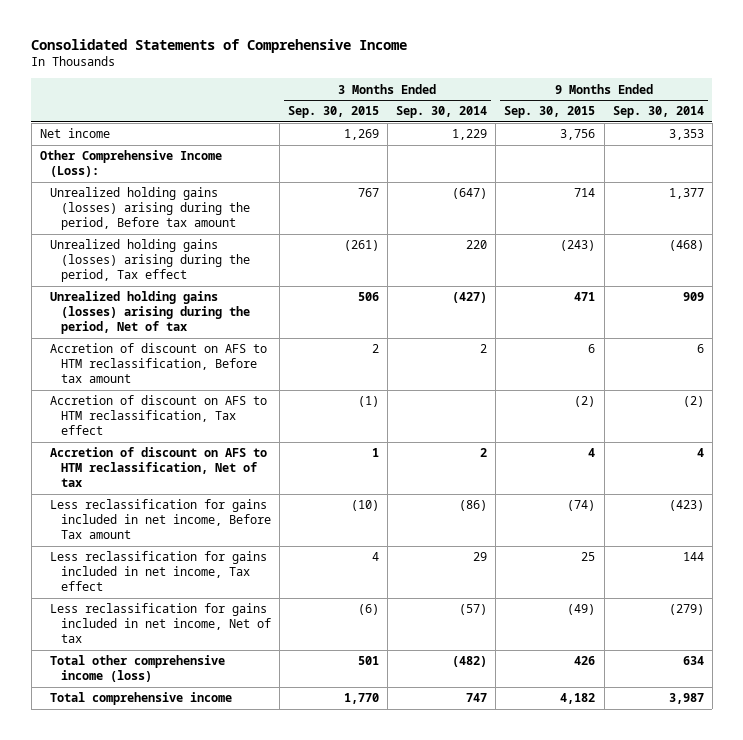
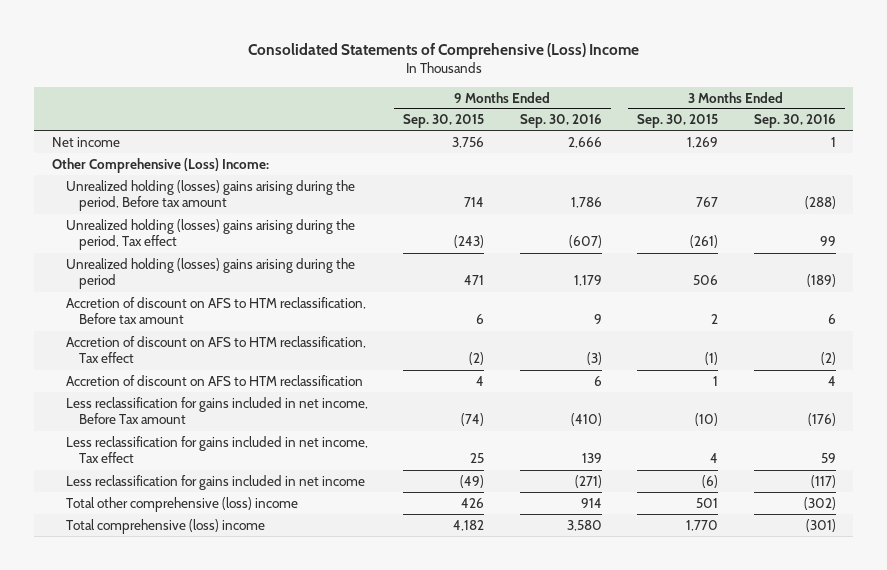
[31,38,408,53] Consolidated Statements of Comprehensive Income -> [247,43,639,60] Consolidated Statements of Comprehensive (Loss) Income
[396,106,488,119] Sep. 30, 2014 -> none
[612,106,704,119] Sep. 30, 2014 -> none
none -> [519,114,602,129] Sep. 30, 2016
none -> [753,114,836,129] Sep. 30, 2016
[39,150,222,178] Other Comprehensive Income (Loss): -> [51,157,269,173] Other Comprehensive (Loss) Income:
[50,187,250,231] Unrealized holding gains (losses) arising during the period, Before tax amount -> [65,179,355,212] Unrealized holding (losses) gains arising during the period, Before tax amount
[50,239,250,283] Unrealized holding gains (losses) arising during the period, Tax effect -> [65,218,355,251] Unrealized holding (losses) gains arising during the period, Tax effect
[50,291,250,335] Unrealized holding gains (losses) arising during the period, Net of tax -> [65,257,355,290] Unrealized holding (losses) gains arising during the period
[50,447,268,488] Accretion of discount on AFS to HTM reclassification, Net of tax -> [65,374,363,386] Accretion of discount on AFS to HTM reclassification
[50,603,271,644] Less reclassification for gains included in net income, Net of tax -> [65,474,365,490] Less reclassification for gains included in net income
[50,655,226,683] Total other comprehensive income (loss) -> [65,496,298,512] Total other comprehensive (loss) income
[50,692,233,706] Total comprehensive income -> [65,518,265,534] Total comprehensive (loss) income

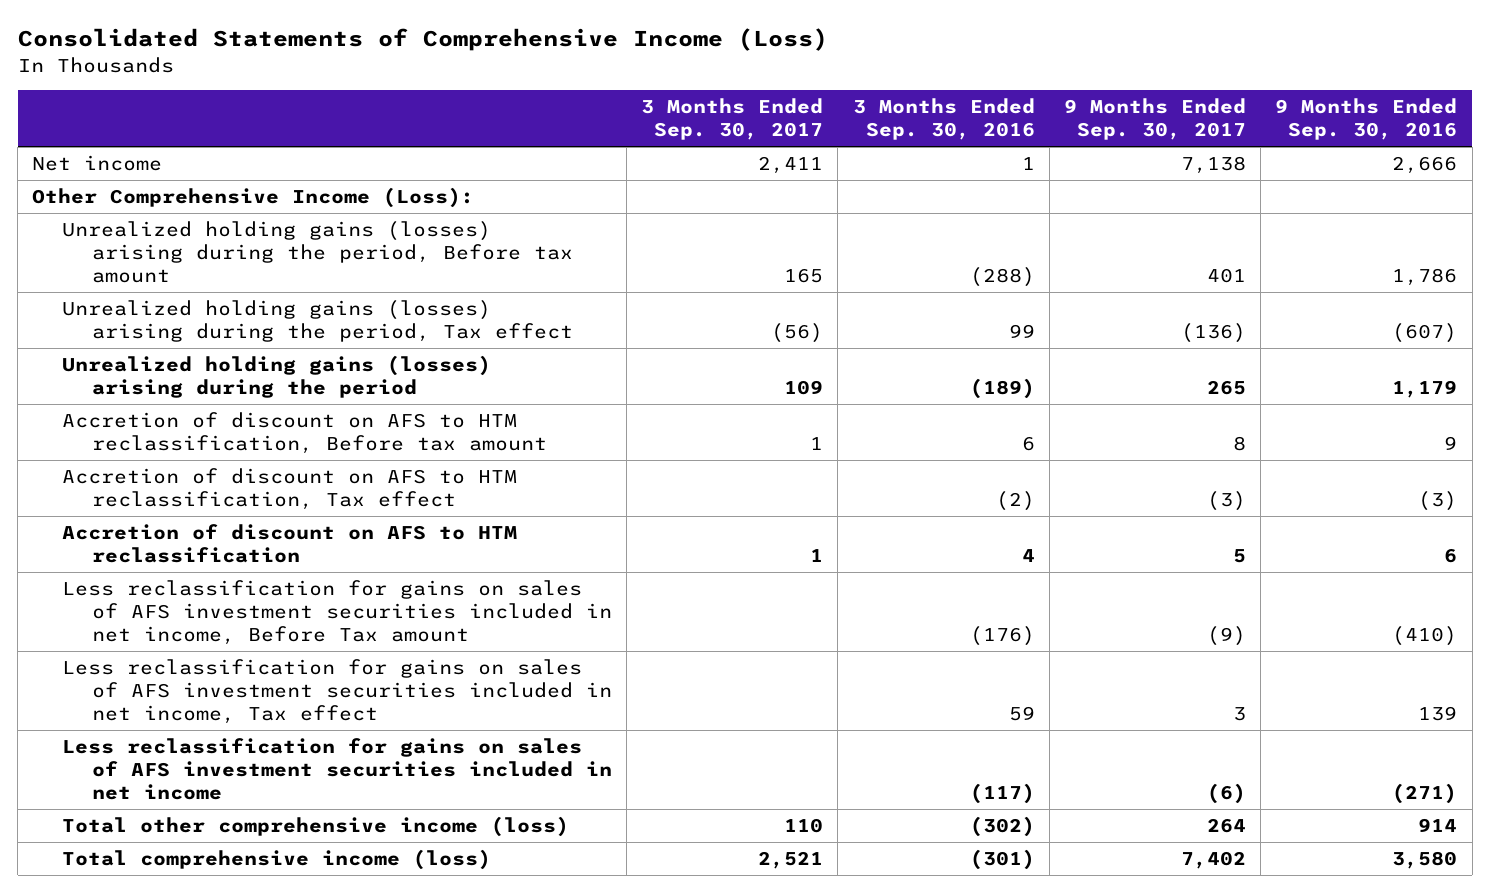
[247,43,639,60] Consolidated Statements of Comprehensive (Loss) Income -> [17,28,828,52] Consolidated Statements of Comprehensive Income (Loss)
[403,114,485,129] Sep. 30, 2015 -> none
[637,114,719,129] Sep. 30, 2015 -> none
none -> [641,98,824,141] 3 Months Ended Sep. 30, 2017
none -> [1064,98,1247,141] 9 Months Ended Sep. 30, 2017
[51,157,269,173] Other Comprehensive (Loss) Income: -> [32,187,475,209] Other Comprehensive Income (Loss):
[65,179,355,212] Unrealized holding (losses) gains arising during the period, Before tax amount -> [62,221,573,284] Unrealized holding gains (losses) arising during the period, Before tax amount
[65,218,355,251] Unrealized holding (losses) gains arising during the period, Tax effect -> [62,300,573,343] Unrealized holding gains (losses) arising during the period, Tax effect
[65,257,355,290] Unrealized holding (losses) gains arising during the period -> [62,355,492,399] Unrealized holding gains (losses) arising during the period
[65,396,368,425] Less reclassification for gains included in net income, Before Tax amount -> [62,580,612,646] Less reclassification for gains on sales of AFS investment securities included in net income, Before Tax amount
[65,435,368,464] Less reclassification for gains included in net income, Tax effect -> [62,659,612,725] Less reclassification for gains on sales of AFS investment securities included in net income, Tax effect
[65,474,365,490] Less reclassification for gains included in net income -> [62,738,612,801] Less reclassification for gains on sales of AFS investment securities included in net income
[65,496,298,512] Total other comprehensive (loss) income -> [62,816,570,838] Total other comprehensive income (loss)
[65,518,265,534] Total comprehensive (loss) income -> [62,849,492,871] Total comprehensive income (loss)

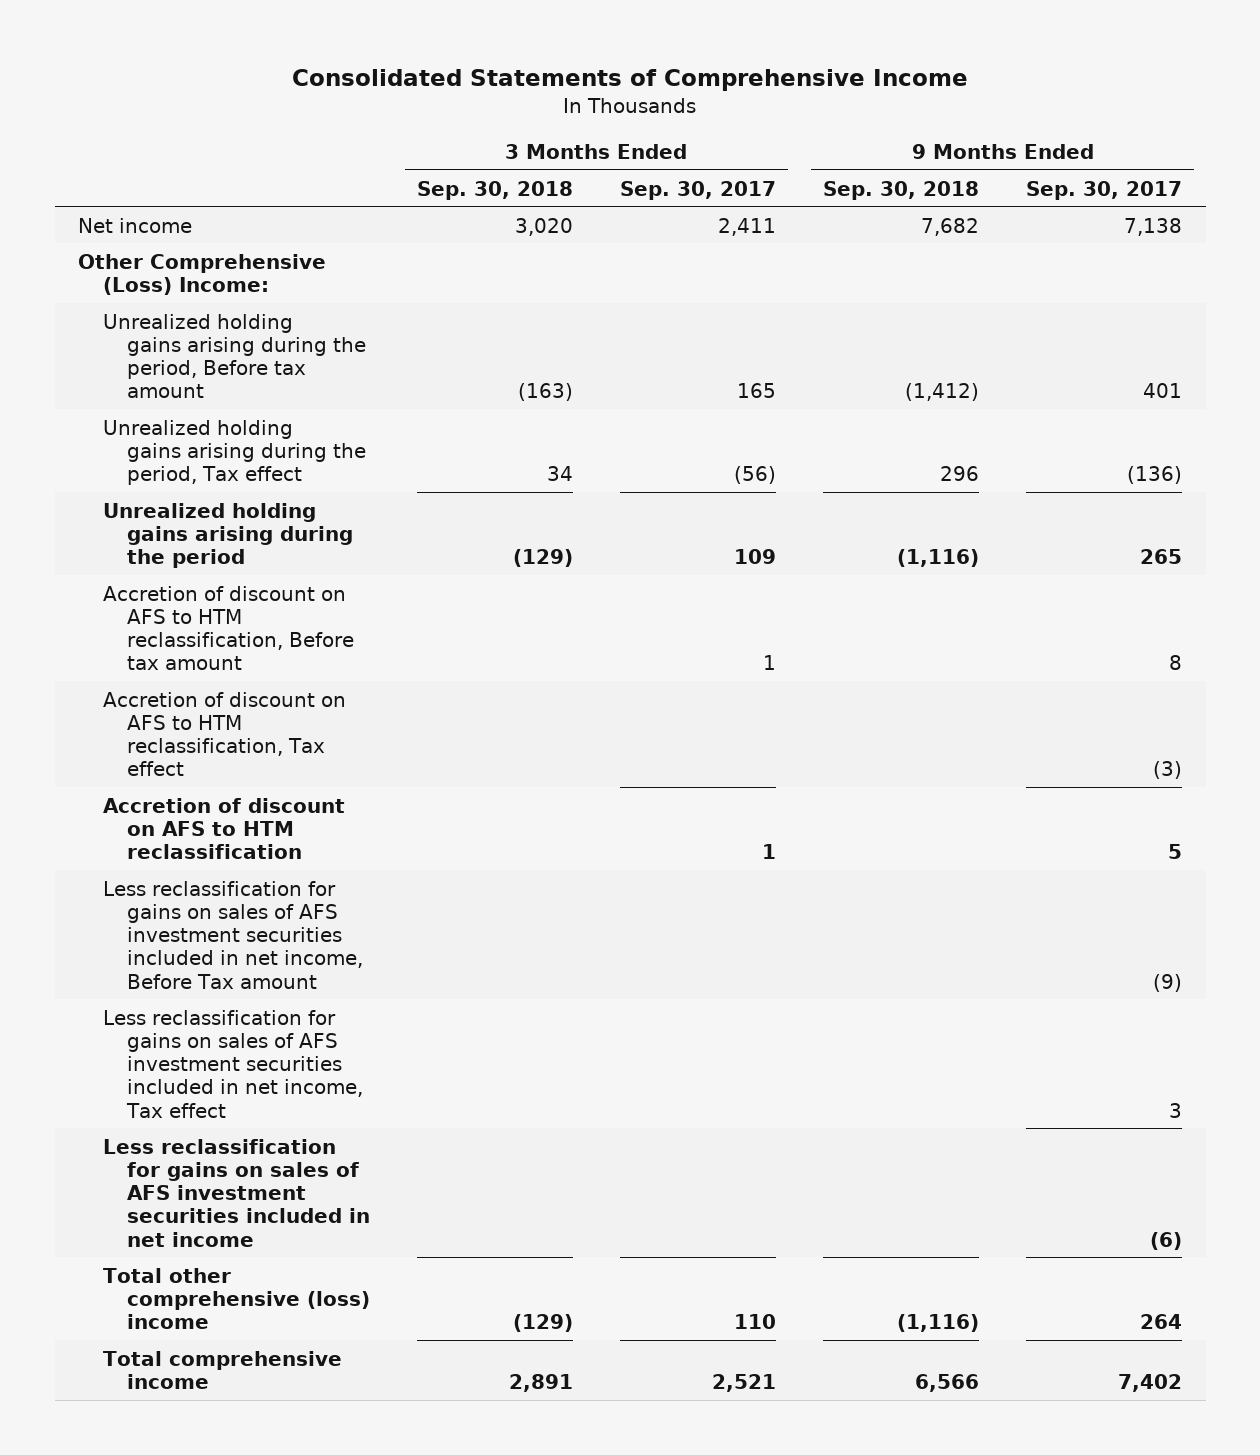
[17,28,828,52] Consolidated Statements of Comprehensive Income (Loss) -> [292,69,969,92] Consolidated Statements of Comprehensive Income
[852,98,1035,141] 3 Months Ended Sep. 30, 2016 -> none
[1275,98,1458,141] 9 Months Ended Sep. 30, 2016 -> none
none -> [416,180,573,200] Sep. 30, 2018
none -> [823,180,980,200] Sep. 30, 2018
[32,187,475,209] Other Comprehensive Income (Loss): -> [78,253,327,295] Other Comprehensive (Loss) Income:
[62,221,573,284] Unrealized holding gains (losses) arising during the period, Before tax amount -> [102,313,366,399] Unrealized holding gains arising during the period, Before tax amount
[62,300,573,343] Unrealized holding gains (losses) arising during the period, Tax effect -> [102,419,366,486] Unrealized holding gains arising during the period, Tax effect
[62,355,492,399] Unrealized holding gains (losses) arising during the period -> [102,502,353,569] Unrealized holding gains arising during the period
[62,816,570,838] Total other comprehensive income (loss) -> [102,1267,370,1330] Total other comprehensive (loss) income
[62,849,492,871] Total comprehensive income (loss) -> [102,1350,342,1389] Total comprehensive income

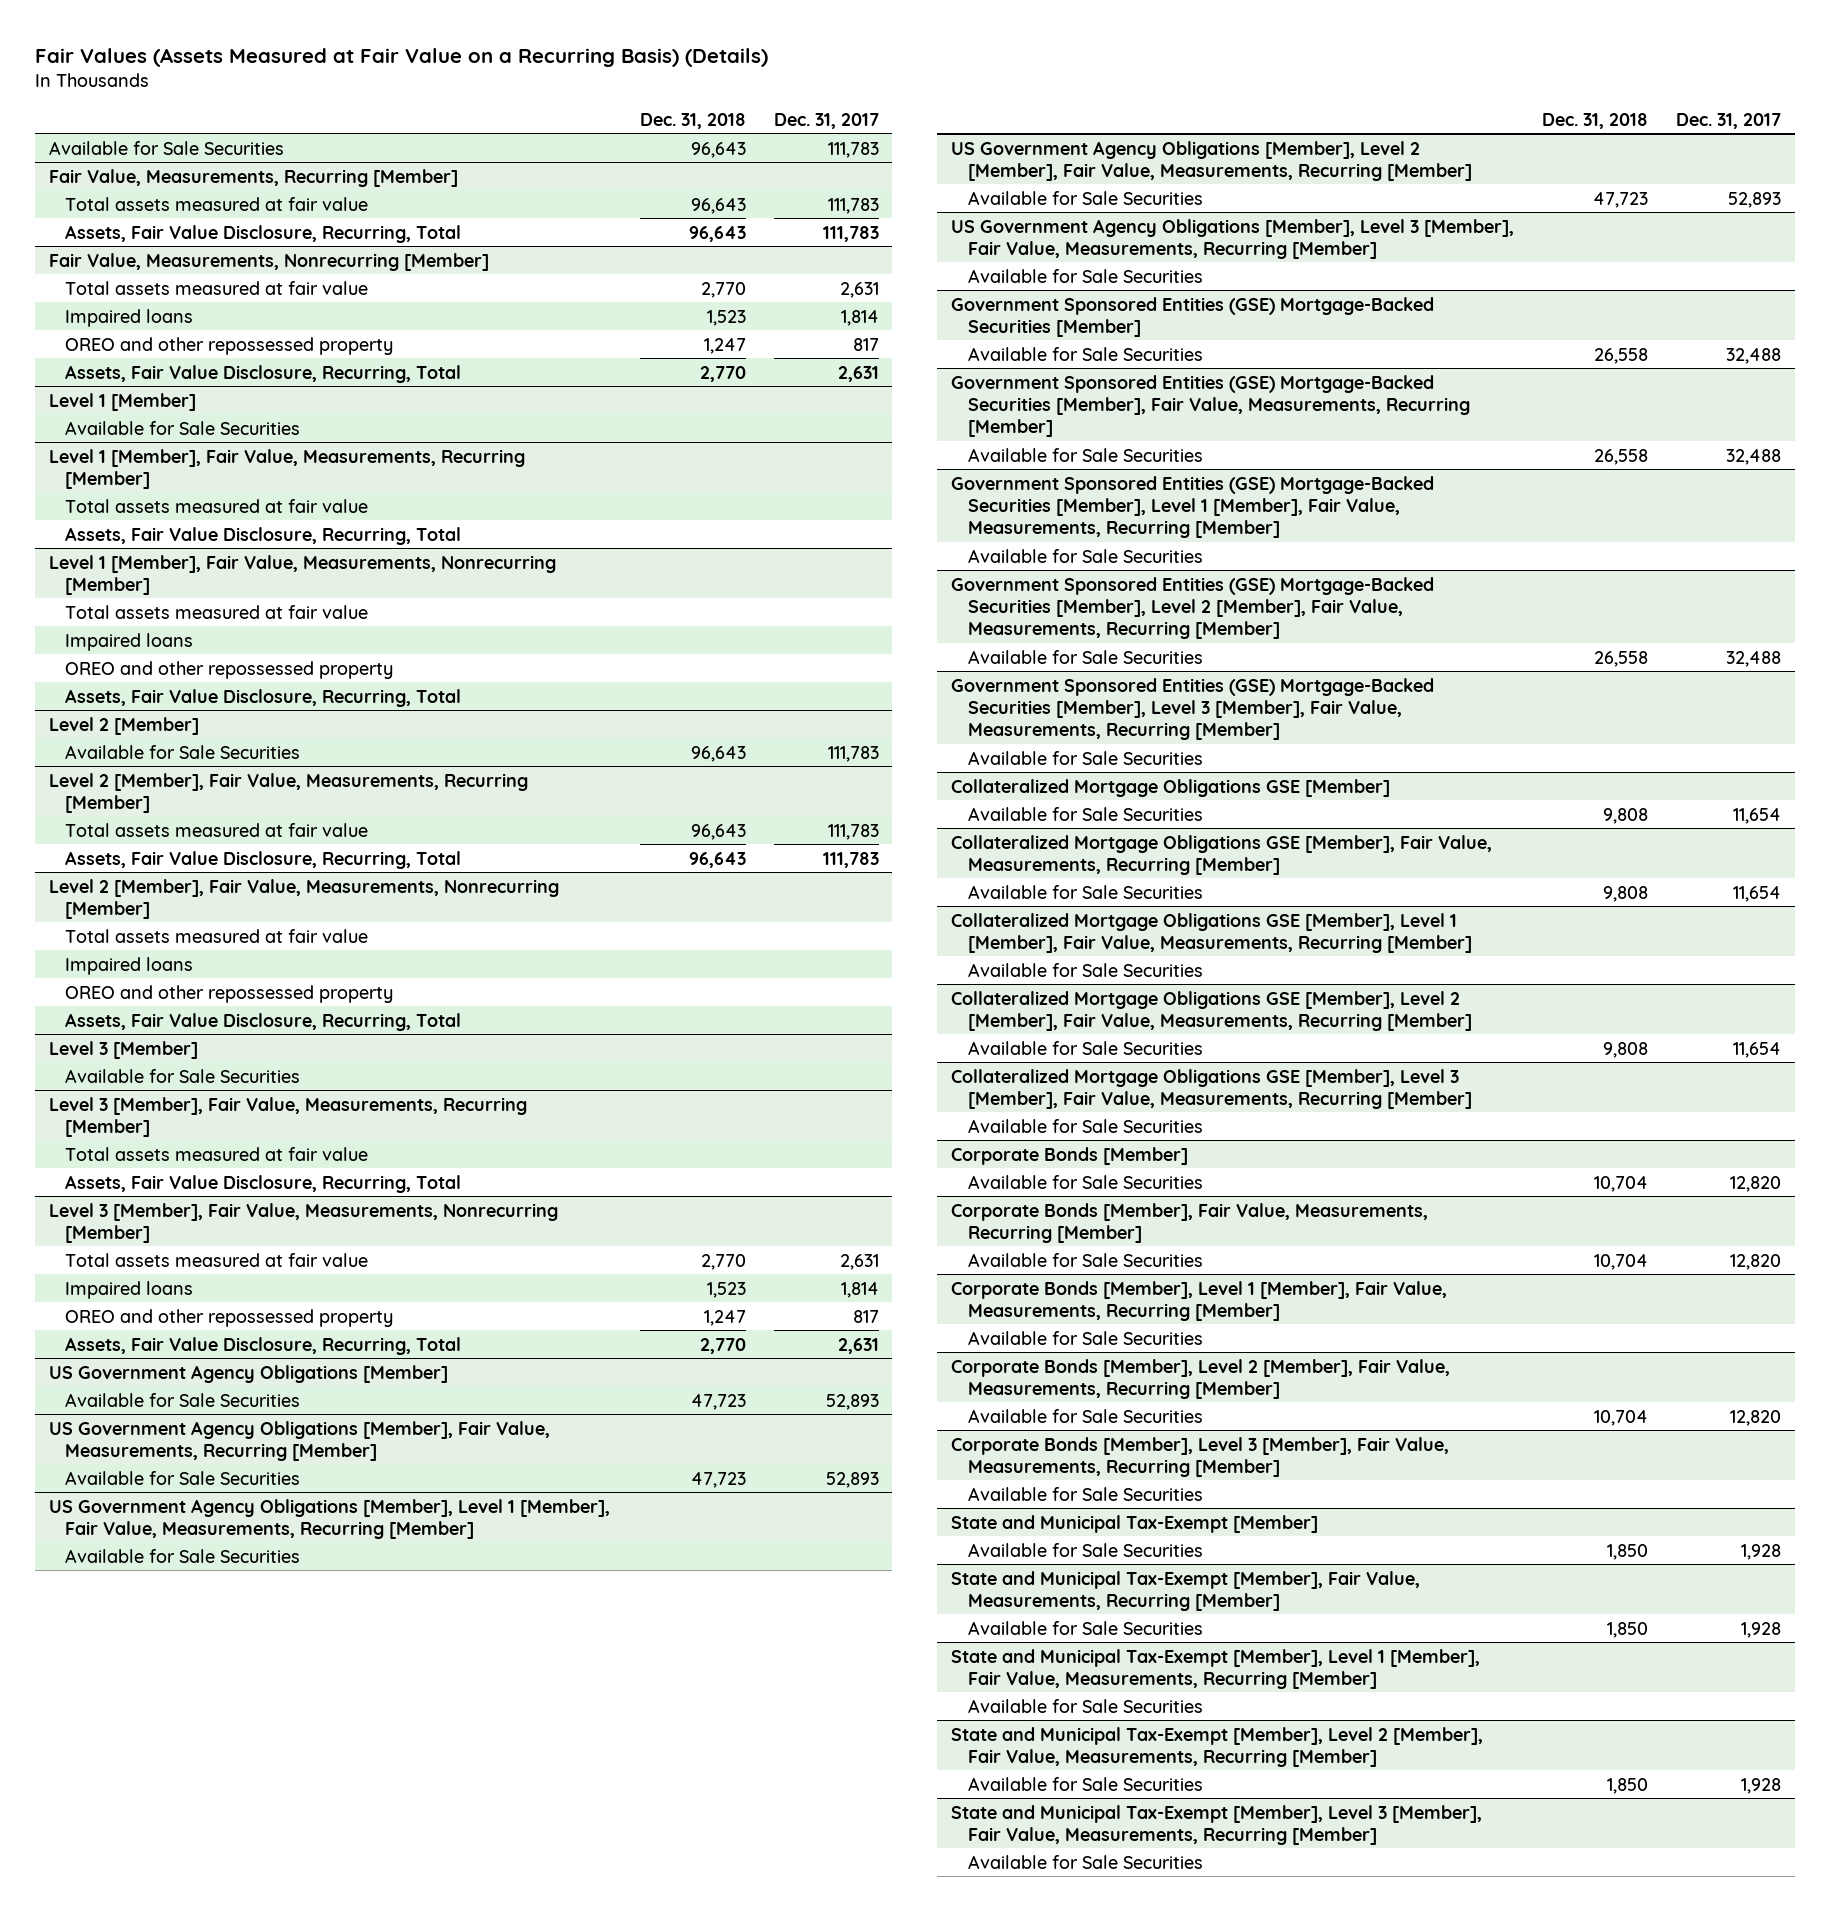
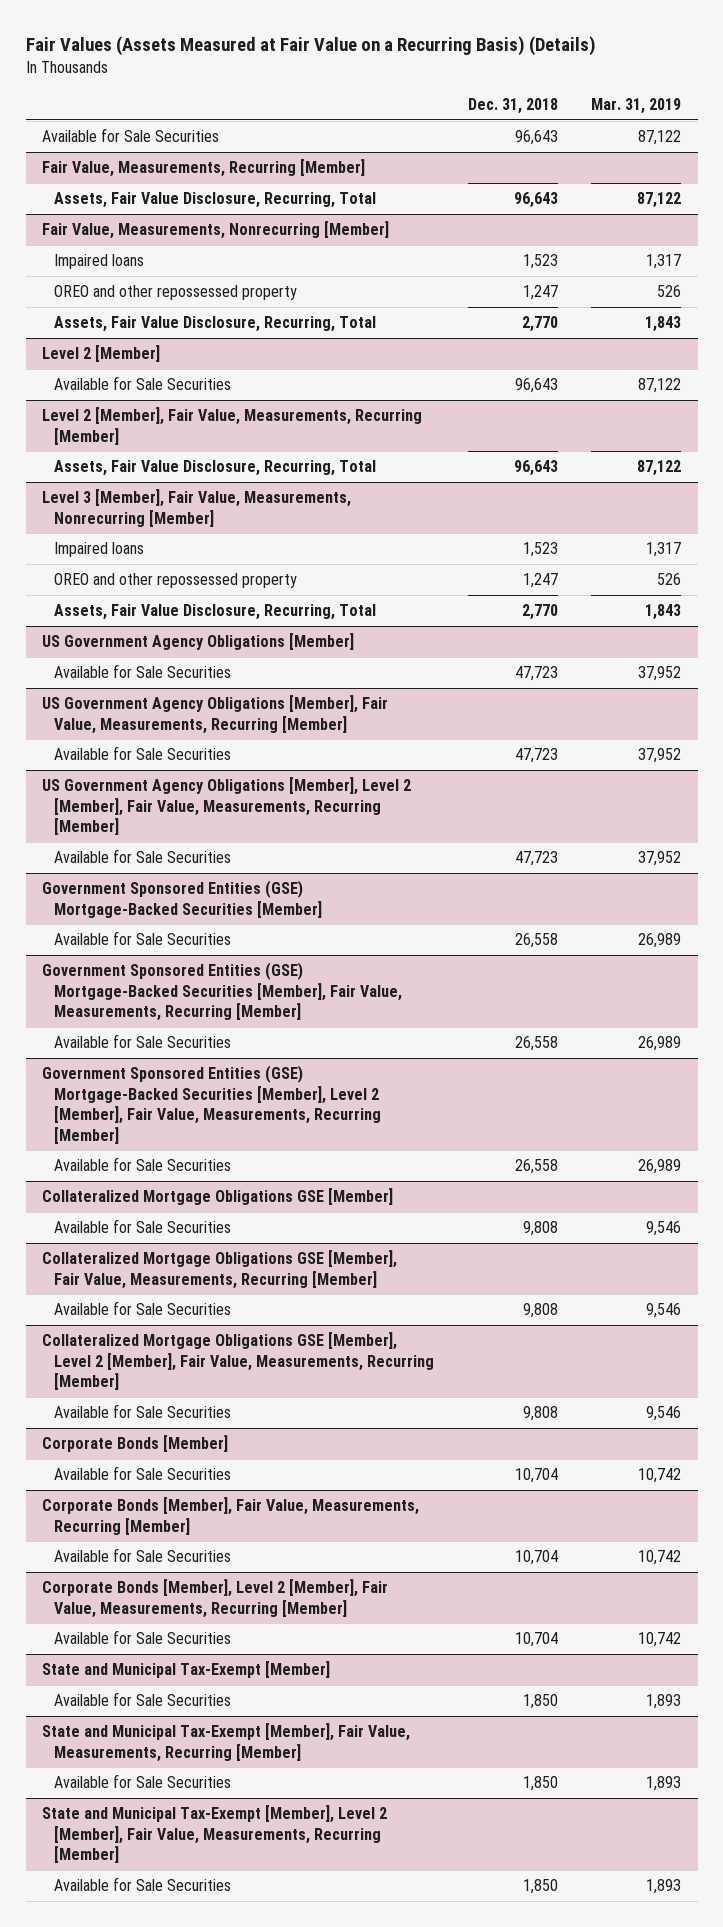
[773,112,879,129] Dec. 31, 2017 -> none
none -> [590,98,681,115] Mar. 31, 2019
[65,196,369,211] Total assets measured at fair value -> none
[65,280,369,295] Total assets measured at fair value -> none
[48,392,196,411] Level 1 [Member] -> none
[65,420,301,435] Available for Sale Securities -> none
[48,448,525,489] Level 1 [Member], Fair Value, Measurements, Recurring [Member] -> none
[65,498,369,513] Total assets measured at fair value -> none
[65,526,462,545] Assets, Fair Value Disclosure, Recurring, Total -> none
[48,554,556,595] Level 1 [Member], Fair Value, Measurements, Nonrecurring [Member] -> none
[65,604,369,619] Total assets measured at fair value -> none
[65,632,194,651] Impaired loans -> none
[65,660,394,679] OREO and other repossessed property -> none
[65,688,462,707] Assets, Fair Value Disclosure, Recurring, Total -> none
[65,822,369,837] Total assets measured at fair value -> none
[48,878,559,919] Level 2 [Member], Fair Value, Measurements, Nonrecurring [Member] -> none
[65,928,369,943] Total assets measured at fair value -> none
[65,956,194,975] Impaired loans -> none
[65,984,394,1003] OREO and other repossessed property -> none
[65,1012,462,1031] Assets, Fair Value Disclosure, Recurring, Total -> none
[48,1040,198,1059] Level 3 [Member] -> none
[65,1068,301,1083] Available for Sale Securities -> none
[48,1096,527,1137] Level 3 [Member], Fair Value, Measurements, Recurring [Member] -> none
[65,1146,369,1161] Total assets measured at fair value -> none
[65,1174,462,1193] Assets, Fair Value Disclosure, Recurring, Total -> none
[65,1252,369,1267] Total assets measured at fair value -> none
[48,1498,610,1539] US Government Agency Obligations [Member], Level 1 [Member], Fair Value, Measurements, Recurring [Member] -> none
[65,1548,301,1563] Available for Sale Securities -> none
[951,218,1515,259] US Government Agency Obligations [Member], Level 3 [Member], Fair Value, Measurements, Recurring [Member] -> none
[967,268,1203,283] Available for Sale Securities -> none
[951,475,1435,538] Government Sponsored Entities (GSE) Mortgage-Backed Securities [Member], Level 1 [Member], Fair Value, Measurements, Recurring [Member] -> none
[967,548,1203,563] Available for Sale Securities -> none
[951,677,1435,740] Government Sponsored Entities (GSE) Mortgage-Backed Securities [Member], Level 3 [Member], Fair Value, Measurements, Recurring [Member] -> none
[967,750,1203,765] Available for Sale Securities -> none
[951,912,1472,953] Collateralized Mortgage Obligations GSE [Member], Level 1 [Member], Fair Value, Measurements, Recurring [Member] -> none
[967,962,1203,977] Available for Sale Securities -> none
[951,1068,1472,1109] Collateralized Mortgage Obligations GSE [Member], Level 3 [Member], Fair Value, Measurements, Recurring [Member] -> none
[967,1118,1203,1133] Available for Sale Securities -> none
[951,1280,1448,1321] Corporate Bonds [Member], Level 1 [Member], Fair Value, Measurements, Recurring [Member] -> none
[967,1330,1203,1345] Available for Sale Securities -> none
[951,1436,1450,1477] Corporate Bonds [Member], Level 3 [Member], Fair Value, Measurements, Recurring [Member] -> none
[967,1486,1203,1501] Available for Sale Securities -> none
[951,1648,1481,1689] State and Municipal Tax-Exempt [Member], Level 1 [Member], Fair Value, Measurements, Recurring [Member] -> none
[967,1698,1203,1713] Available for Sale Securities -> none
[951,1804,1483,1845] State and Municipal Tax-Exempt [Member], Level 3 [Member], Fair Value, Measurements, Recurring [Member] -> none
[967,1854,1203,1869] Available for Sale Securities -> none

